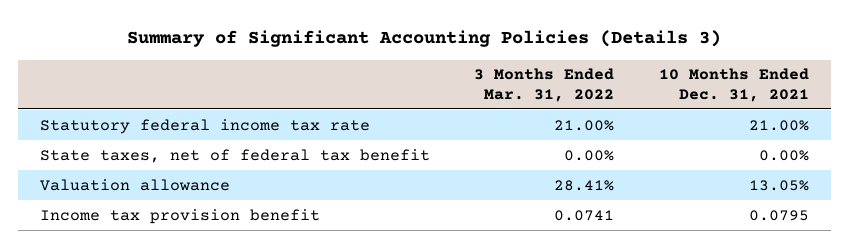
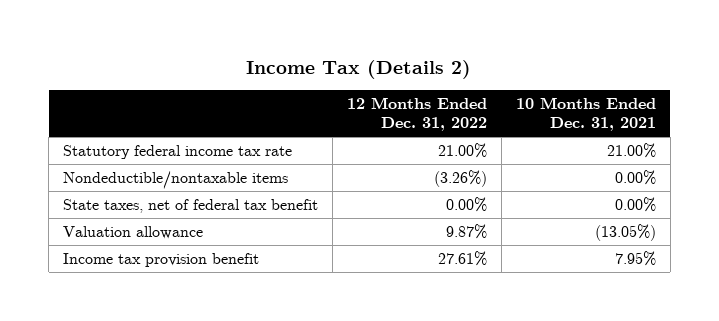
[127,30,722,48] Summary of Significant Accounting Policies (Details 3) -> [246,59,472,79] Income Tax (Details 2)
[474,68,615,102] 3 Months Ended Mar. 31, 2022 -> none
none -> [346,96,487,132] 12 Months Ended Dec. 31, 2022
none -> [63,171,289,190] Nondeductible/nontaxable items
[748,179,809,191] 13.05% -> [594,224,656,242] (13.05%)
[748,209,809,221] 0.0795 -> [614,251,656,267] 7.95%

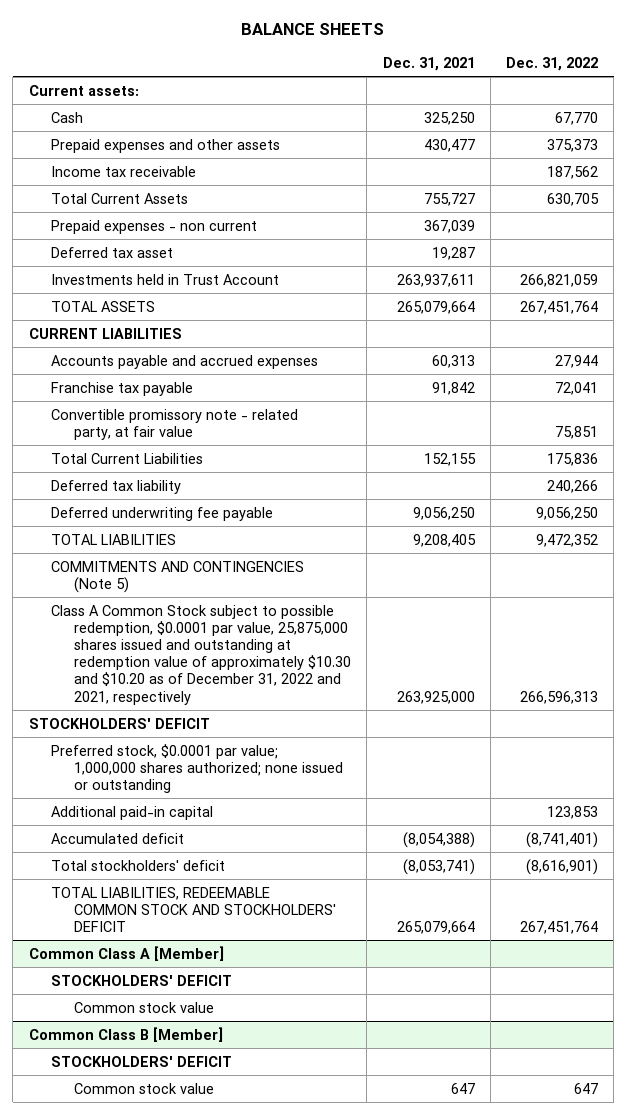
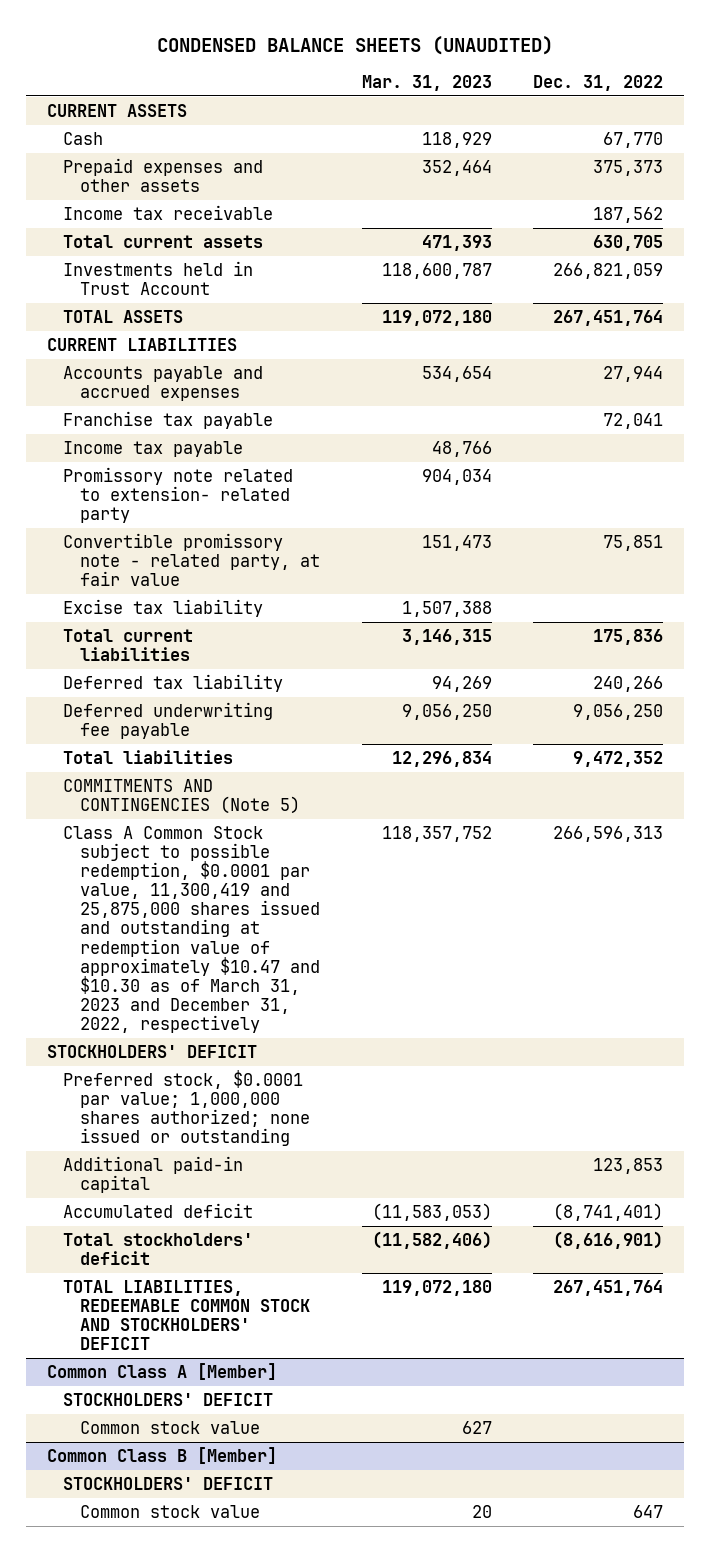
[241,23,385,36] BALANCE SHEETS -> [157,35,554,55] CONDENSED BALANCE SHEETS (UNAUDITED)
[382,56,475,71] Dec. 31, 2021 -> none
none -> [361,75,492,92] Mar. 31, 2023
[28,84,139,96] Current assets: -> [46,103,187,117] CURRENT ASSETS
[51,219,258,234] Prepaid expenses - non current -> none
[51,246,174,258] Deferred tax asset -> none
[51,192,189,204] Total Current Assets -> [63,234,264,248] Total current assets
none -> [63,440,244,457] Income tax payable
none -> [63,466,294,524] Promissory note related to extension- related party
none -> [63,598,264,617] Excise tax liability
[51,452,204,464] Total Current Liabilities -> [63,628,194,661] Total current liabilities
[51,533,177,545] TOTAL LIABILITIES -> [63,749,234,764] Total liabilities
[51,604,352,705] Class A Common Stock subject to possible redemption, $0.0001 par value, 25,875,000 shares issued and outstanding at redemption value of approximately $10.30 and $10.20 as of December 31, 2022 and 2021, respectively -> [63,825,320,1034] Class A Common Stock subject to possible redemption, $0.0001 par value, 11,300,419 and 25,875,000 shares issued and outstanding at redemption value of approximately $10.47 and $10.30 as of March 31, 2023 and December 31, 2022, respectively

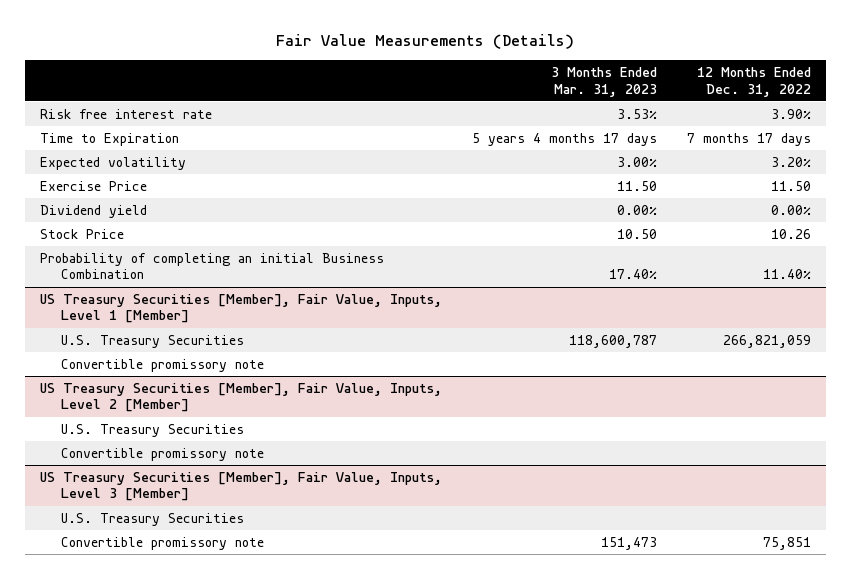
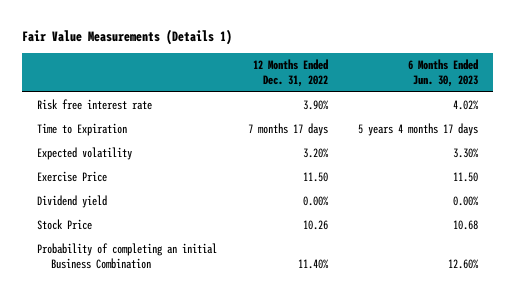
[276,34,575,50] Fair Value Measurements (Details) -> [22,28,233,45] Fair Value Measurements (Details 1)
[550,66,657,97] 3 Months Ended Mar. 31, 2023 -> none
none -> [407,58,478,88] 6 Months Ended Jun. 30, 2023
[39,293,442,324] US Treasury Securities [Member], Fair Value, Inputs, Level 1 [Member] -> none
[61,334,245,348] U.S. Treasury Securities -> none
[61,358,265,372] Convertible promissory note -> none
[39,382,442,413] US Treasury Securities [Member], Fair Value, Inputs, Level 2 [Member] -> none
[61,423,245,437] U.S. Treasury Securities -> none
[61,447,265,461] Convertible promissory note -> none
[39,471,442,502] US Treasury Securities [Member], Fair Value, Inputs, Level 3 [Member] -> none
[61,512,245,526] U.S. Treasury Securities -> none
[61,536,265,550] Convertible promissory note -> none

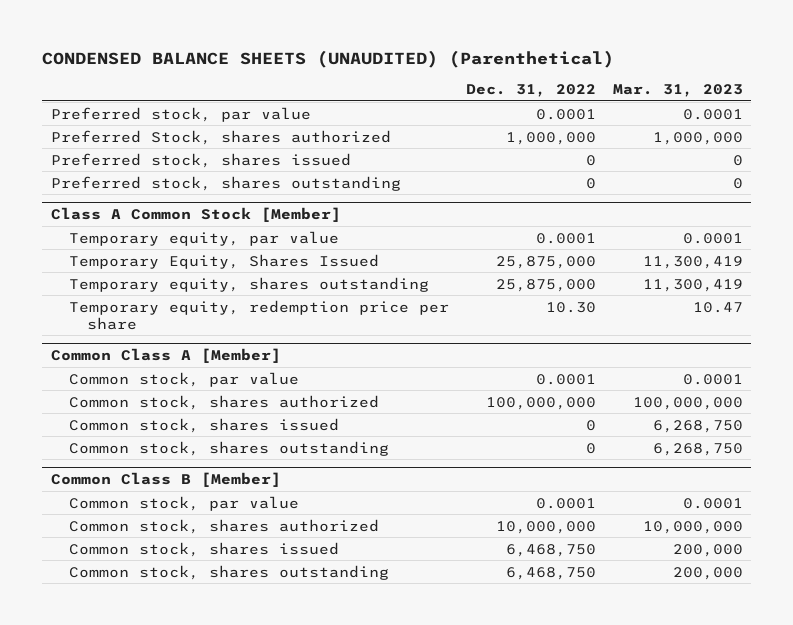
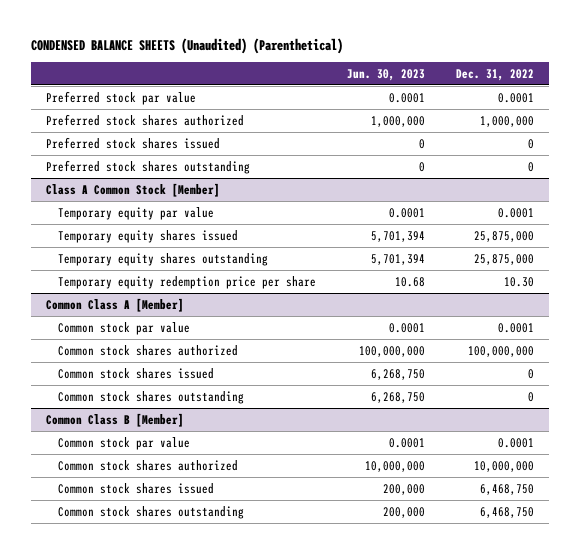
[42,49,615,68] CONDENSED BALANCE SHEETS (UNAUDITED) (Parenthetical) -> [30,37,343,54] CONDENSED BALANCE SHEETS (Unaudited) (Parenthetical)
[612,84,743,98] Mar. 31, 2023 -> none
none -> [346,68,425,81] Jun. 30, 2023
[50,106,311,122] Preferred stock, par value -> [46,90,197,105] Preferred stock par value
[50,129,391,145] Preferred Stock, shares authorized -> [46,113,245,126] Preferred stock shares authorized
[50,152,351,168] Preferred stock, shares issued -> [46,136,221,149] Preferred stock shares issued
[50,175,401,191] Preferred stock, shares outstanding -> [46,159,251,174] Preferred stock shares outstanding
[68,230,339,246] Temporary equity, par value -> [57,206,214,220] Temporary equity par value
[68,253,379,269] Temporary Equity, Shares Issued -> [57,229,238,243] Temporary equity shares issued
[68,276,429,292] Temporary equity, shares outstanding -> [57,252,268,266] Temporary equity shares outstanding
[68,299,449,330] Temporary equity, redemption price per share -> [57,275,316,289] Temporary equity redemption price per share
[68,371,299,387] Common stock, par value -> [57,321,190,335] Common stock par value
[68,394,379,410] Common stock, shares authorized -> [57,344,238,356] Common stock shares authorized
[68,417,339,433] Common stock, shares issued -> [57,367,214,379] Common stock shares issued
[68,440,389,456] Common stock, shares outstanding -> [57,390,244,404] Common stock shares outstanding
[68,495,299,511] Common stock, par value -> [57,436,190,450] Common stock par value
[68,518,379,534] Common stock, shares authorized -> [57,459,238,471] Common stock shares authorized
[68,541,339,557] Common stock, shares issued -> [57,482,214,494] Common stock shares issued
[68,564,389,580] Common stock, shares outstanding -> [57,505,244,519] Common stock shares outstanding

